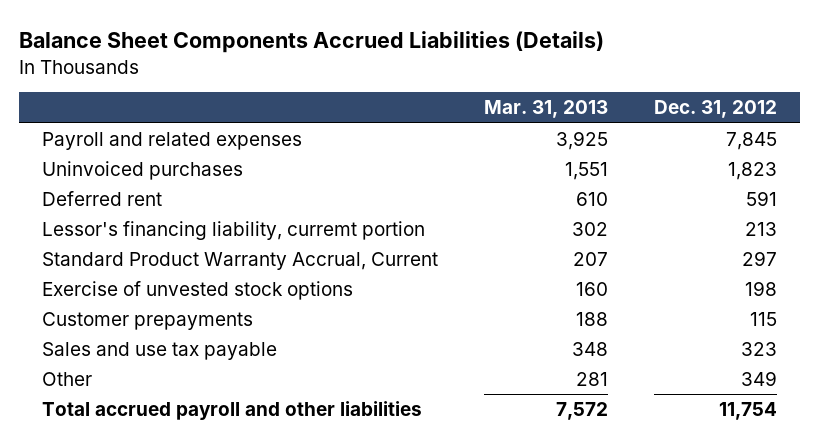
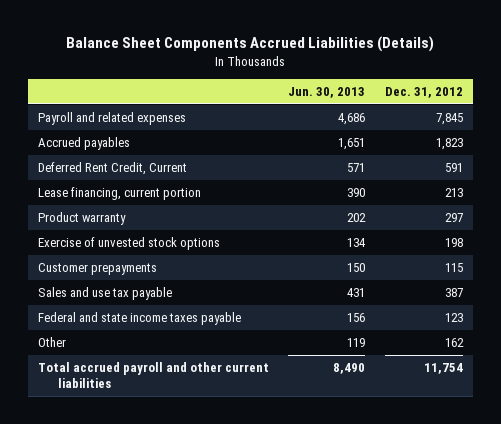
[484,100,609,119] Mar. 31, 2013 -> none
none -> [288,86,366,98] Jun. 30, 2013
[41,160,243,180] Uninvoiced purchases -> [37,136,130,150] Accrued payables
[41,190,162,206] Deferred rent -> [37,161,187,175] Deferred Rent Credit, Current
[41,220,425,240] Lessor's financing liability, curremt portion -> [37,186,201,200] Lease financing, current portion
[41,251,438,270] Standard Product Warranty Accrual, Current -> [37,211,126,225] Product warranty
[741,341,778,356] 323 -> [444,287,463,297] 387
none -> [37,311,241,325] Federal and state income taxes payable
[741,370,778,386] 349 -> [444,337,464,347] 162
[41,400,422,420] Total accrued payroll and other liabilities -> [37,361,269,389] Total accrued payroll and other current liabilities

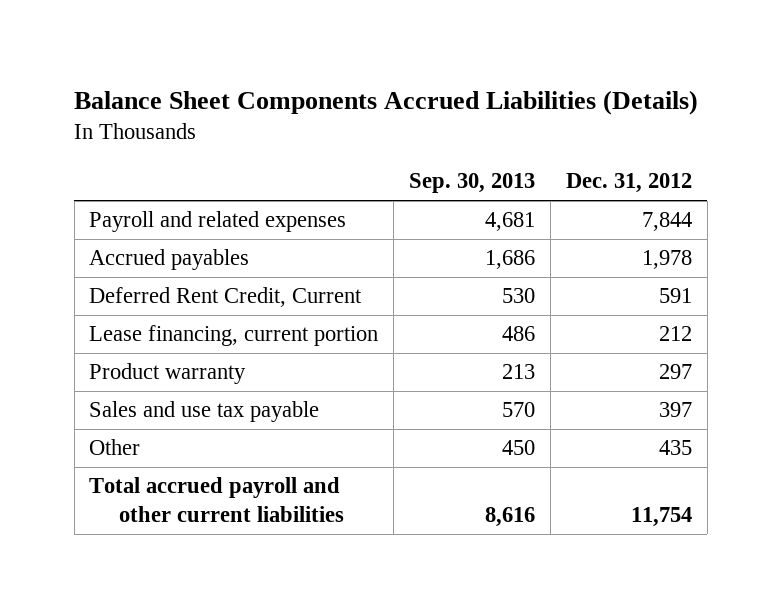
[288,86,366,98] Jun. 30, 2013 -> none
none -> [409,173,536,194] Sep. 30, 2013
[435,112,463,125] 7,845 -> [641,212,692,232] 7,844
[435,137,463,150] 1,823 -> [641,250,692,270] 1,978
[444,187,463,197] 213 -> [658,326,692,342] 212
[37,236,220,250] Exercise of unvested stock options -> none
[37,262,157,275] Customer prepayments -> none
[37,311,241,325] Federal and state income taxes payable -> none
[444,287,463,297] 387 -> [658,402,692,418] 397
[444,337,464,347] 162 -> [658,440,692,456] 435

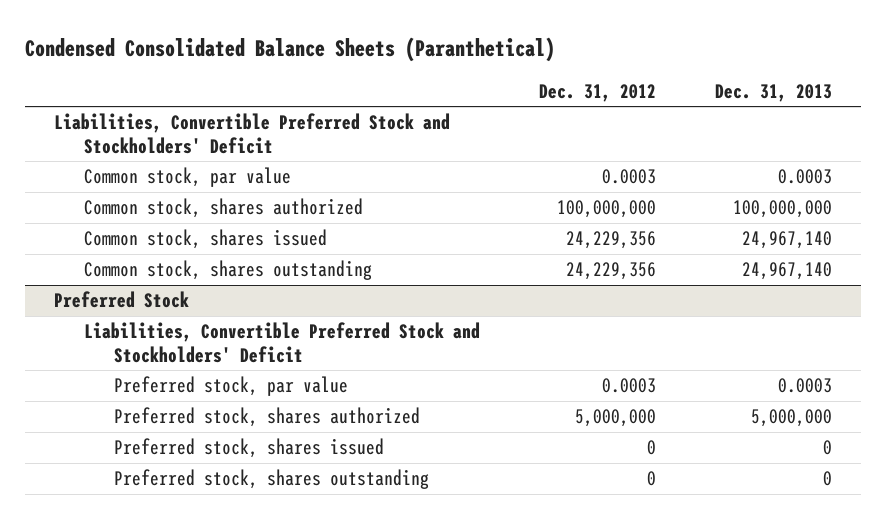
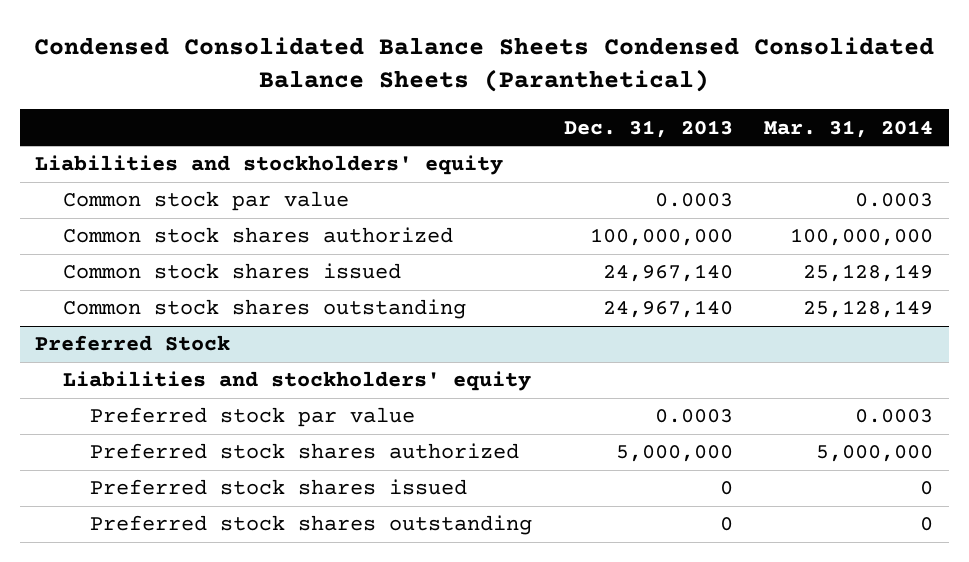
[24,36,555,62] Condensed Consolidated Balance Sheets (Paranthetical) -> [34,36,935,93] Condensed Consolidated Balance Sheets Condensed Consolidated Balance Sheets (Paranthetical)
[539,83,657,102] Dec. 31, 2012 -> none
none -> [764,119,934,138] Mar. 31, 2014
[54,113,451,154] Liabilities, Convertible Preferred Stock and Stockholders' Deficit -> [35,155,504,176] Liabilities and stockholders' equity
[84,167,292,188] Common stock, par value -> [62,191,349,212] Common stock par value
[84,198,364,219] Common stock, shares authorized -> [62,227,453,244] Common stock shares authorized
[84,229,328,250] Common stock, shares issued -> [62,263,401,280] Common stock shares issued
[84,260,373,281] Common stock, shares outstanding -> [62,299,466,320] Common stock shares outstanding
[84,322,481,363] Liabilities, Convertible Preferred Stock and Stockholders' Deficit -> [62,371,531,392] Liabilities and stockholders' equity
[114,376,349,397] Preferred stock, par value -> [90,407,416,428] Preferred stock par value
[114,407,421,428] Preferred stock, shares authorized -> [90,443,520,460] Preferred stock shares authorized
[114,438,385,459] Preferred stock, shares issued -> [90,479,468,496] Preferred stock shares issued
[114,469,430,490] Preferred stock, shares outstanding -> [90,515,533,536] Preferred stock shares outstanding

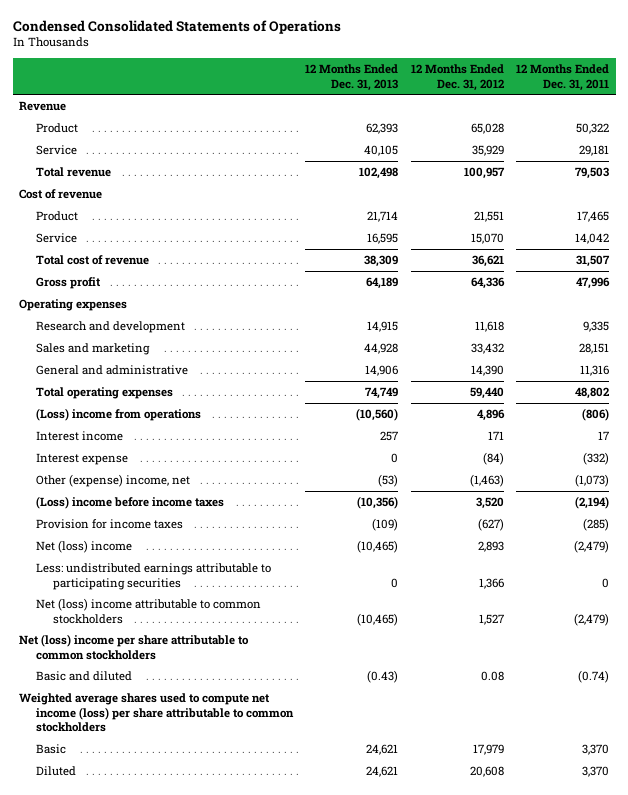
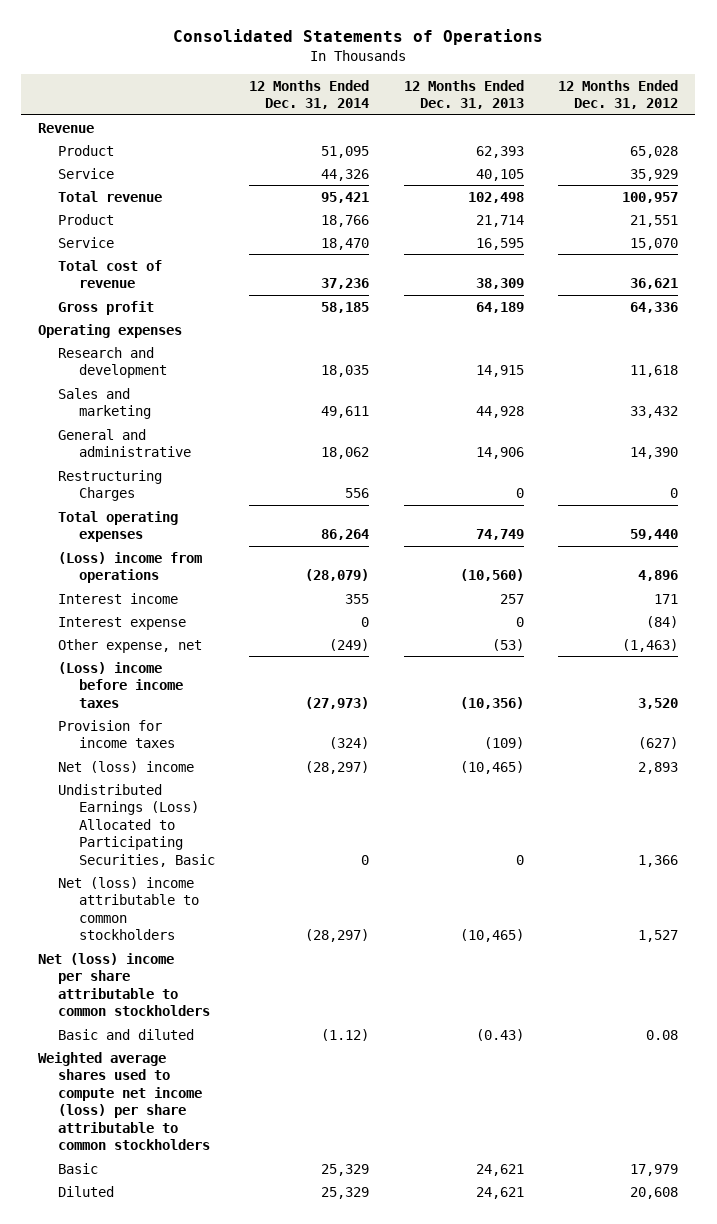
[12,19,341,34] Condensed Consolidated Statements of Operations -> [173,29,544,46] Consolidated Statements of Operations
[516,64,610,91] 12 Months Ended Dec. 31, 2011 -> none
none -> [249,79,370,110] 12 Months Ended Dec. 31, 2014
[18,189,102,200] Cost of revenue -> none
none -> [58,469,163,502] Restructuring Charges
[35,474,190,488] Other (expense) income, net -> [58,638,203,653] Other expense, net
[35,563,271,590] Less: undistributed earnings attributable to participating securities -> [58,783,215,867] Undistributed Earnings (Loss) Allocated to Participating Securities, Basic

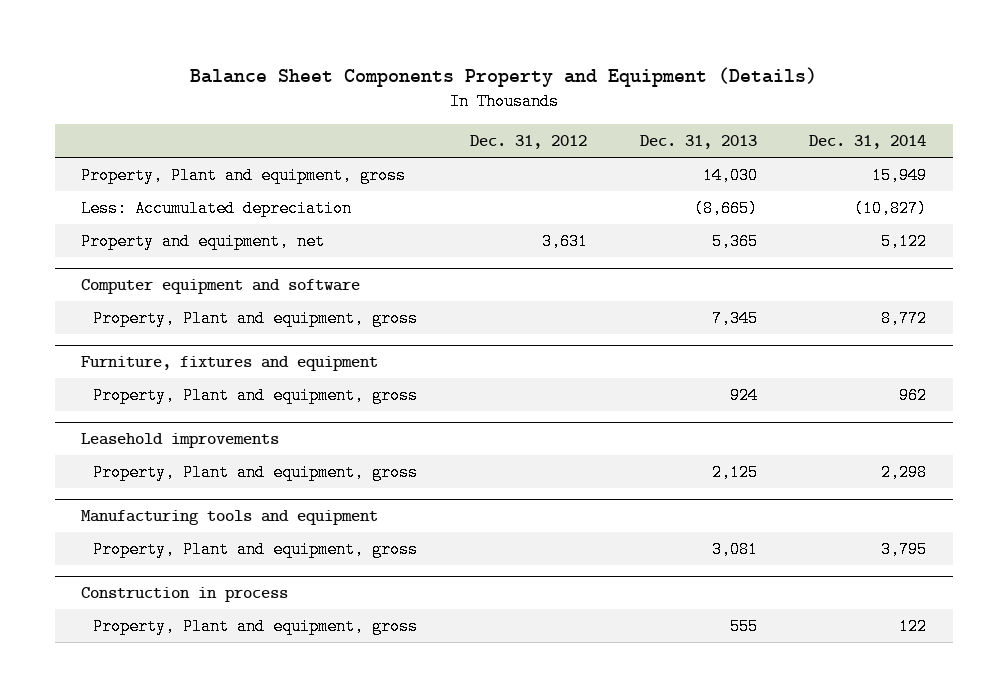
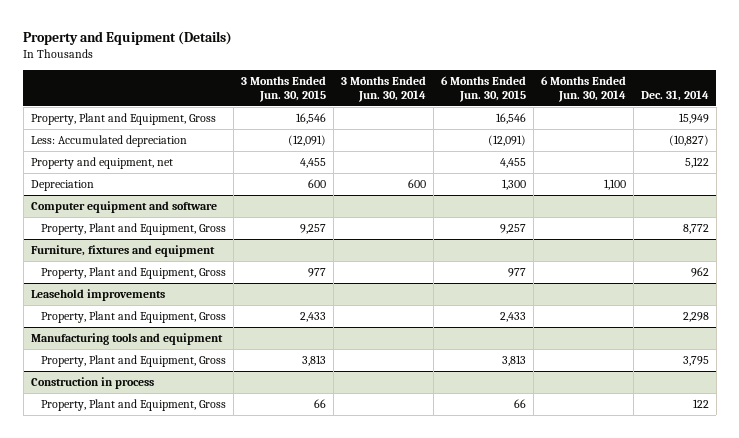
[189,67,817,88] Balance Sheet Components Property and Equipment (Details) -> [23,30,233,45] Property and Equipment (Details)
[470,135,588,150] Dec. 31, 2012 -> none
[639,135,757,150] Dec. 31, 2013 -> none
none -> [241,75,327,102] 3 Months Ended Jun. 30, 2015
none -> [340,75,426,102] 3 Months Ended Jun. 30, 2014
none -> [440,75,526,102] 6 Months Ended Jun. 30, 2015
none -> [540,75,626,102] 6 Months Ended Jun. 30, 2014
[80,166,406,184] Property, Plant and equipment, gross -> [30,112,216,125] Property, Plant and Equipment, Gross
none -> [30,179,94,191] Depreciation
[93,309,419,327] Property, Plant and equipment, gross -> [41,222,227,235] Property, Plant and Equipment, Gross
[93,386,419,404] Property, Plant and equipment, gross -> [41,266,227,279] Property, Plant and Equipment, Gross
[93,463,419,481] Property, Plant and equipment, gross -> [41,310,227,323] Property, Plant and Equipment, Gross
[93,540,419,558] Property, Plant and equipment, gross -> [41,354,227,367] Property, Plant and Equipment, Gross
[93,617,419,635] Property, Plant and equipment, gross -> [41,398,227,411] Property, Plant and Equipment, Gross

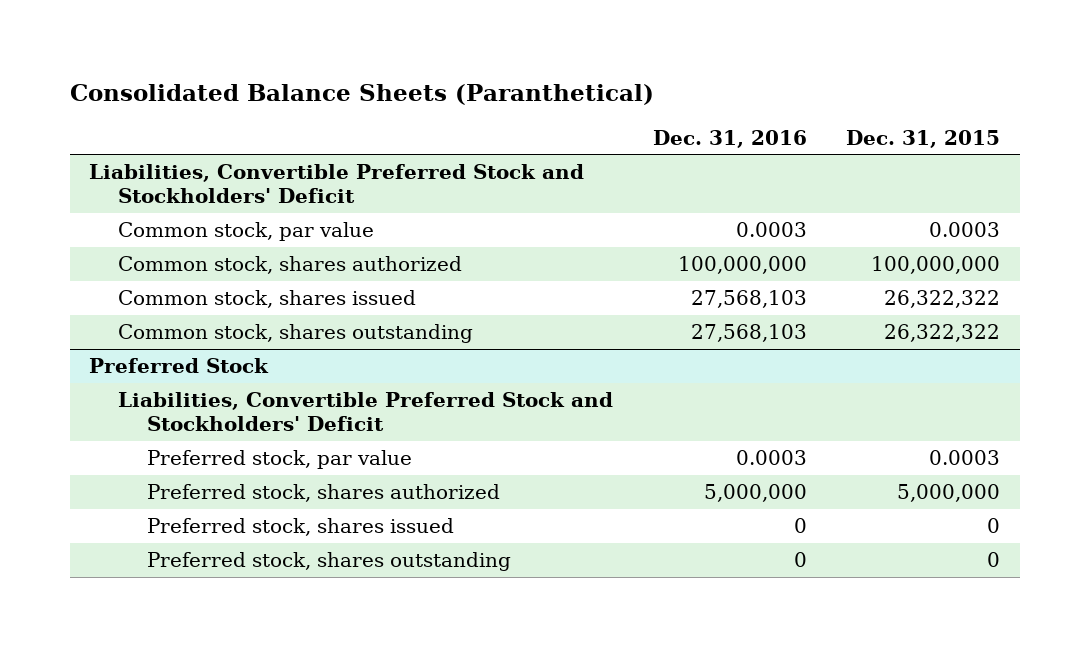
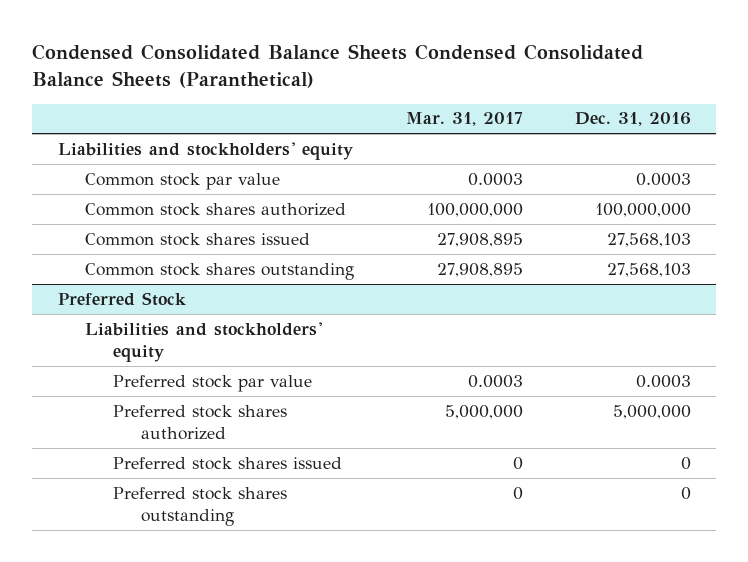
[69,83,654,105] Consolidated Balance Sheets (Paranthetical) -> [31,43,643,89] Condensed Consolidated Balance Sheets Condensed Consolidated Balance Sheets (Paranthetical)
[845,130,1000,149] Dec. 31, 2015 -> none
none -> [406,112,524,127] Mar. 31, 2017
[89,164,585,204] Liabilities, Convertible Preferred Stock and Stockholders' Deficit -> [57,141,353,160] Liabilities and stockholders' equity
[118,222,375,242] Common stock, par value -> [85,172,281,190] Common stock par value
[118,256,463,275] Common stock, shares authorized -> [85,202,347,216] Common stock shares authorized
[118,290,417,309] Common stock, shares issued -> [85,232,311,246] Common stock shares issued
[118,324,474,344] Common stock, shares outstanding -> [85,262,355,280] Common stock shares outstanding
[118,392,614,432] Liabilities, Convertible Preferred Stock and Stockholders' Deficit -> [85,321,323,362] Liabilities and stockholders' equity
[147,450,413,470] Preferred stock, par value -> [113,374,313,392] Preferred stock par value
[147,484,501,503] Preferred stock, shares authorized -> [113,404,288,440] Preferred stock shares authorized
[147,518,455,537] Preferred stock, shares issued -> [113,456,343,470] Preferred stock shares issued
[147,552,512,572] Preferred stock, shares outstanding -> [113,486,288,526] Preferred stock shares outstanding

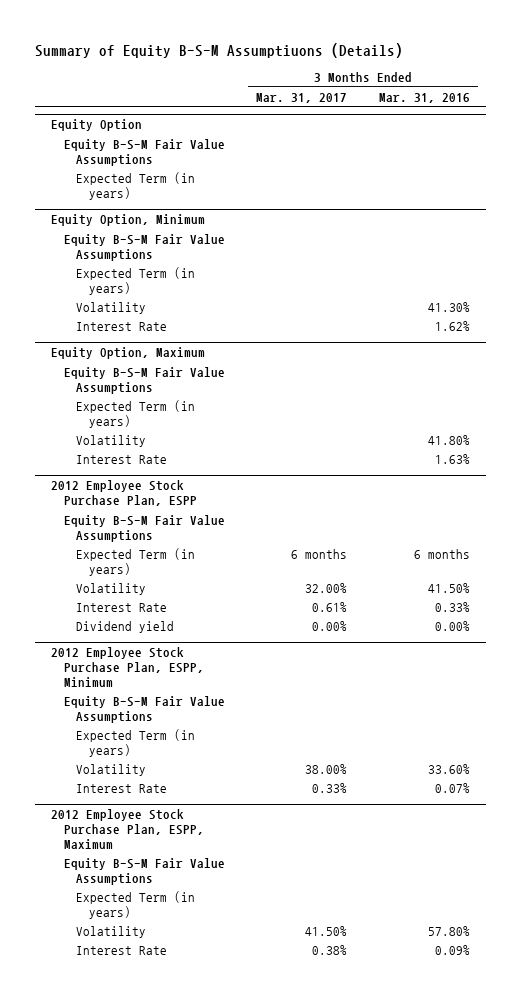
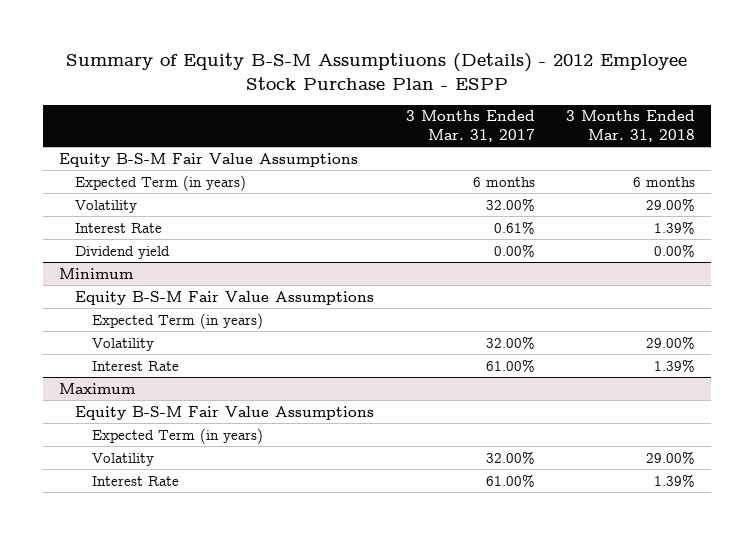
[34,42,403,58] Summary of Equity B-S-M Assumptiuons (Details) -> [66,53,688,90] Summary of Equity B-S-M Assumptiuons (Details) - 2012 Employee Stock Purchase Plan - ESPP
[378,92,470,103] Mar. 31, 2016 -> none
none -> [566,110,696,142] 3 Months Ended Mar. 31, 2018
[50,119,142,132] Equity Option -> none
[76,171,196,200] Expected Term (in years) -> none
[50,214,205,227] Equity Option, Minimum -> none
[63,233,225,261] Equity B-S-M Fair Value Assumptions -> none
[76,266,196,295] Expected Term (in years) -> none
[76,301,147,314] Volatility -> none
[76,321,168,331] Interest Rate -> none
[50,347,205,360] Equity Option, Maximum -> none
[63,366,225,394] Equity B-S-M Fair Value Assumptions -> none
[76,399,196,428] Expected Term (in years) -> none
[76,434,147,447] Volatility -> none
[76,454,168,464] Interest Rate -> none
[50,480,197,507] 2012 Employee Stock Purchase Plan, ESPP -> none
[63,514,225,542] Equity B-S-M Fair Value Assumptions -> none
[50,647,204,687] 2012 Employee Stock Purchase Plan, ESPP, Minimum -> none
none -> [58,267,133,279] Minimum
[50,809,204,849] 2012 Employee Stock Purchase Plan, ESPP, Maximum -> none
[305,763,348,774] 38.00% -> [485,335,535,349] 32.00%
[312,782,348,793] 0.33% -> [485,358,535,372] 61.00%
none -> [58,382,135,394] Maximum
[305,925,348,936] 41.50% -> [485,450,535,464] 32.00%
[312,944,348,955] 0.38% -> [485,473,535,487] 61.00%

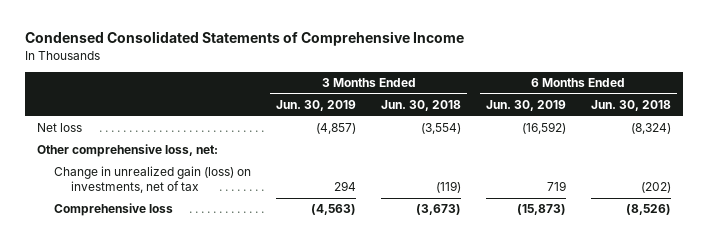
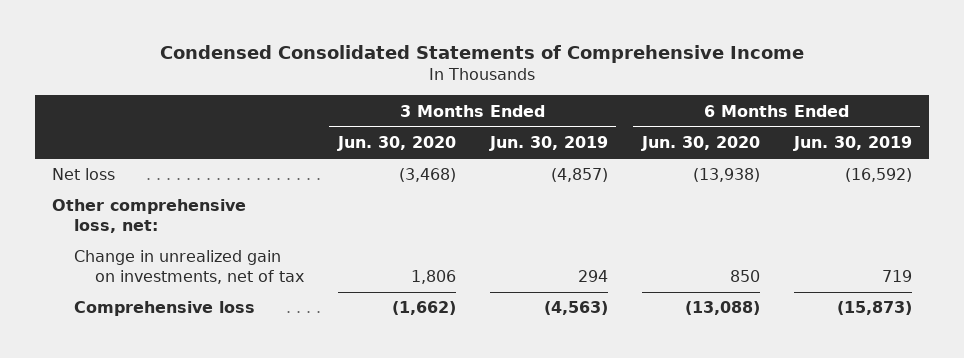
[381,100,462,112] Jun. 30, 2018 -> none
[590,100,671,112] Jun. 30, 2018 -> none
none -> [336,136,456,152] Jun. 30, 2020
none -> [640,136,760,152] Jun. 30, 2020
[54,166,252,194] Change in unrealized gain (loss) on investments, net of tax -> [73,250,304,285] Change in unrealized gain on investments, net of tax

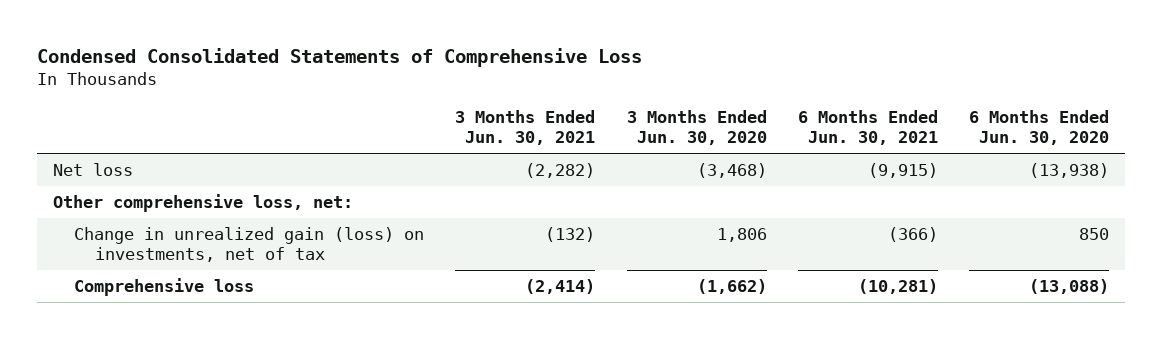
[160,45,805,64] Condensed Consolidated Statements of Comprehensive Income -> [37,47,643,67] Condensed Consolidated Statements of Comprehensive Loss
[488,136,608,152] Jun. 30, 2019 -> none
[792,136,912,152] Jun. 30, 2019 -> none
none -> [455,110,596,146] 3 Months Ended Jun. 30, 2021
none -> [797,110,938,146] 6 Months Ended Jun. 30, 2021
[73,250,304,285] Change in unrealized gain on investments, net of tax -> [73,227,424,262] Change in unrealized gain (loss) on investments, net of tax

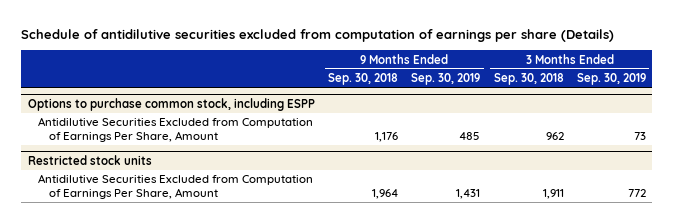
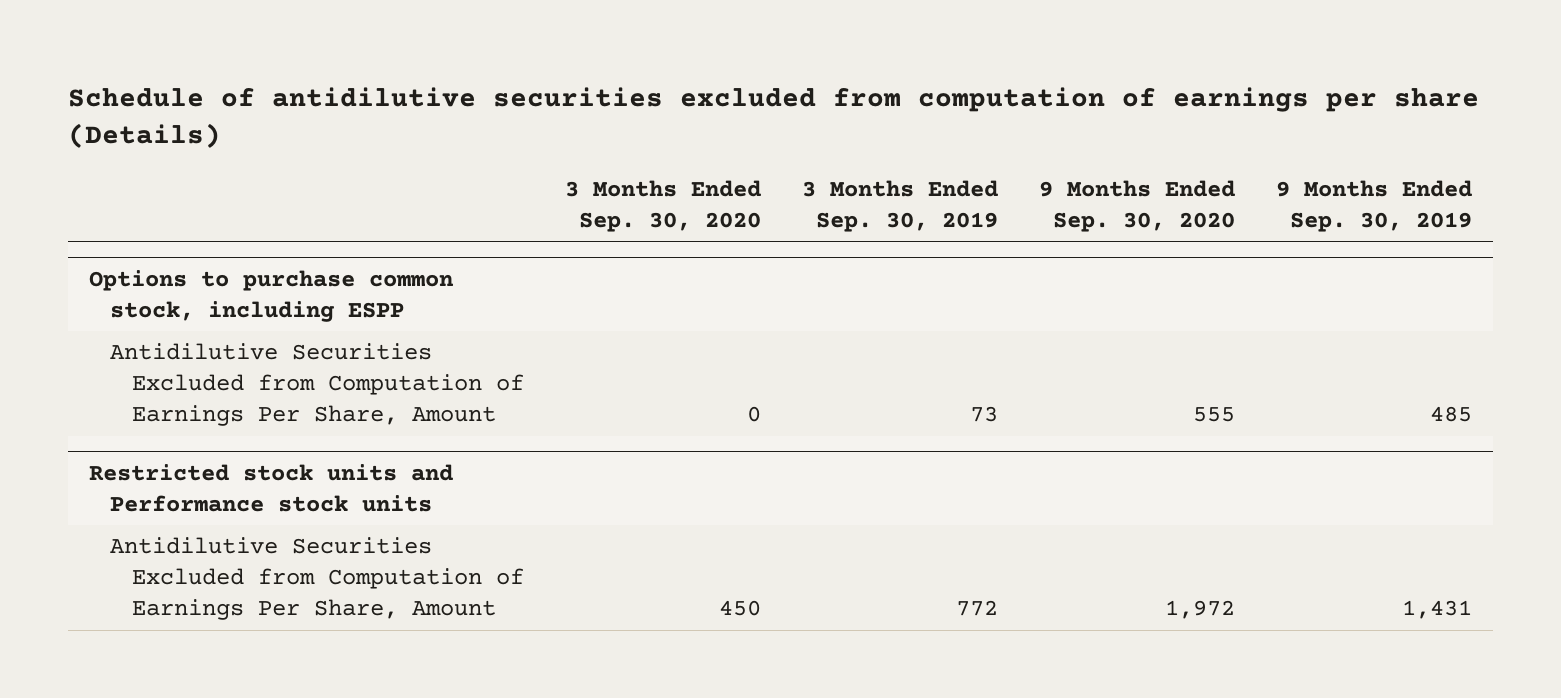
[328,73,399,86] Sep. 30, 2018 -> none
[493,73,564,86] Sep. 30, 2018 -> none
none -> [564,179,761,232] 3 Months Ended Sep. 30, 2020
none -> [1039,179,1236,232] 9 Months Ended Sep. 30, 2020
[27,154,152,165] Restricted stock units -> [89,463,454,512] Restricted stock units and Performance stock units

